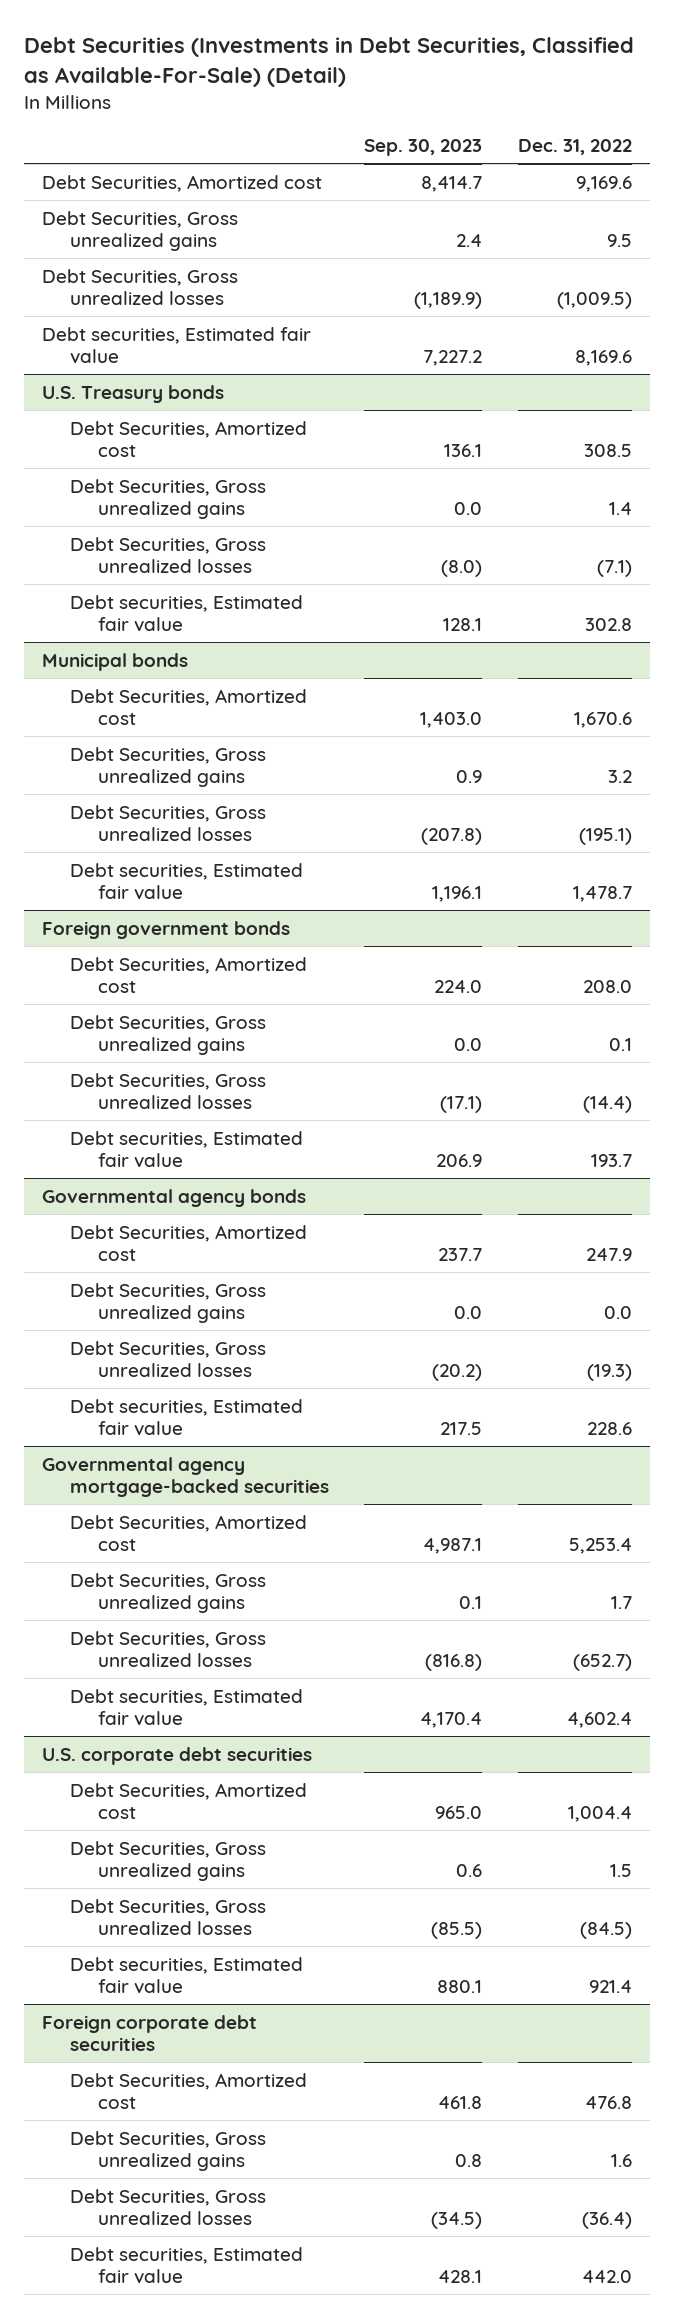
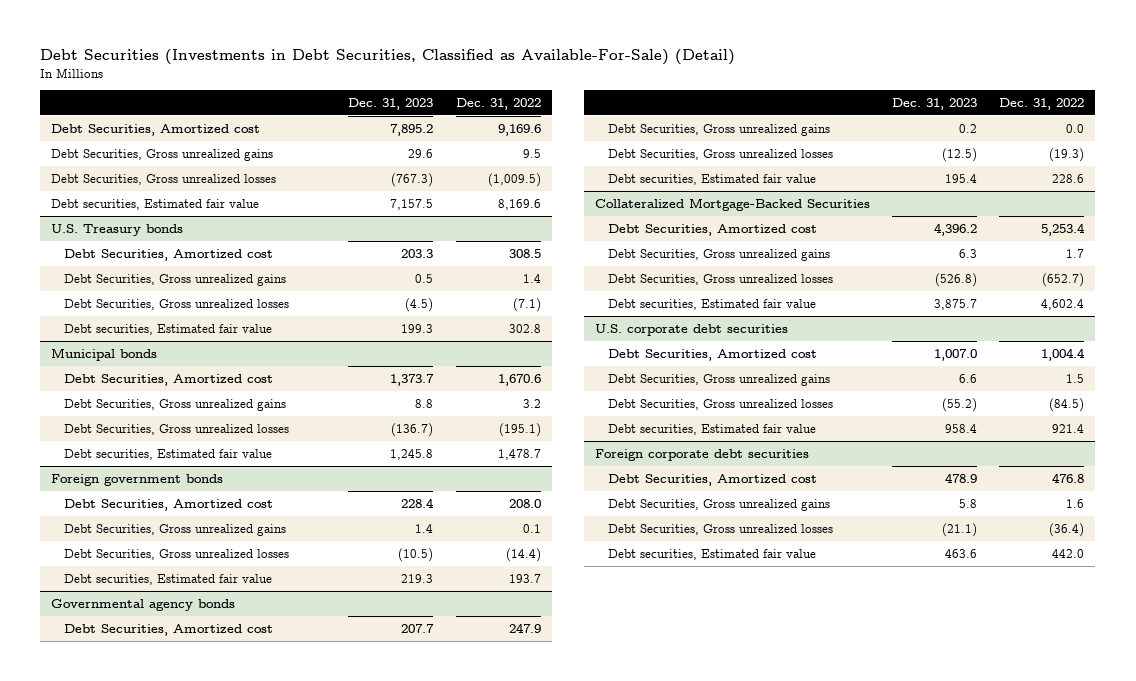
[364,139,483,157] Sep. 30, 2023 -> none
none -> [348,98,434,111] Dec. 31, 2023
[41,1456,329,1497] Governmental agency mortgage-backed securities -> [595,197,871,211] Collateralized Mortgage-Backed Securities

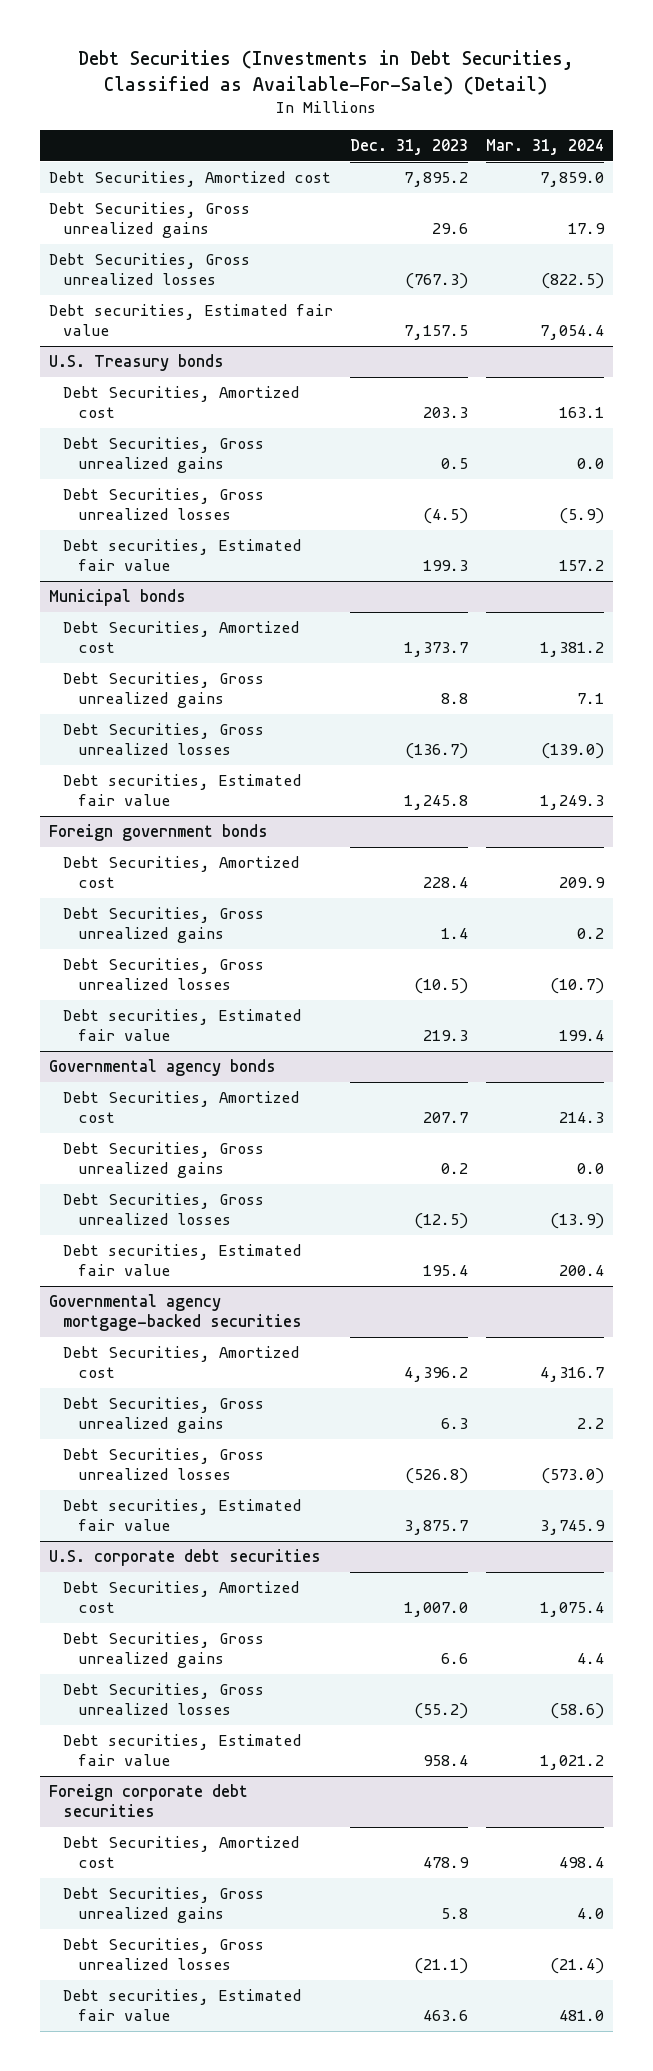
[455,98,541,111] Dec. 31, 2022 -> none
none -> [486,138,605,155] Mar. 31, 2024
[595,197,871,211] Collateralized Mortgage-Backed Securities -> [48,1294,303,1331] Governmental agency mortgage-backed securities

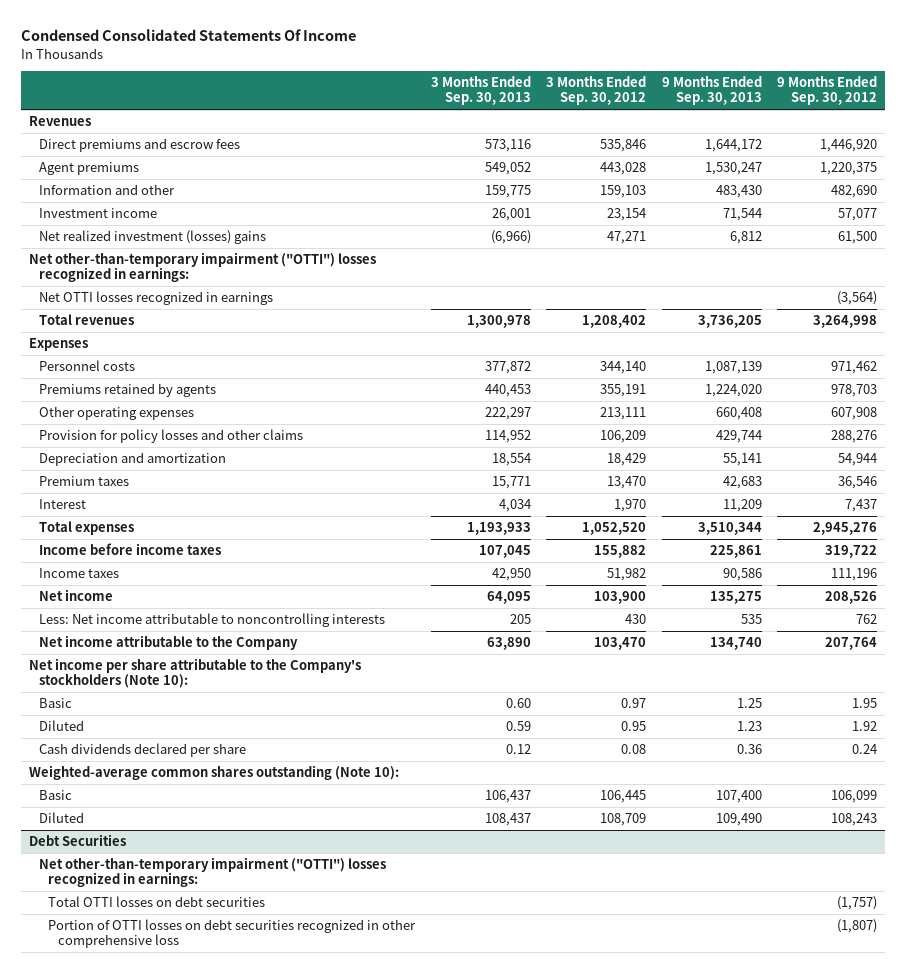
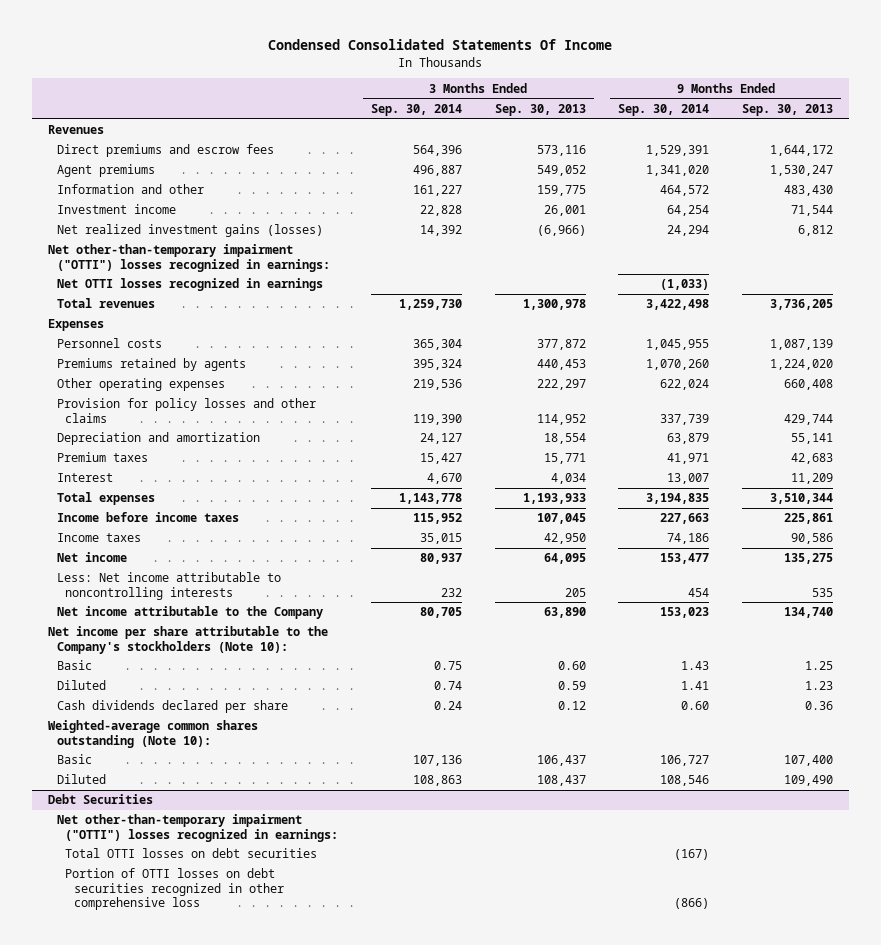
[546,76,647,106] 3 Months Ended Sep. 30, 2012 -> none
[777,76,878,106] 9 Months Ended Sep. 30, 2012 -> none
none -> [371,104,463,117] Sep. 30, 2014
none -> [618,104,710,117] Sep. 30, 2014
[38,229,266,244] Net realized investment (losses) gains -> [56,224,323,238] Net realized investment gains (losses)

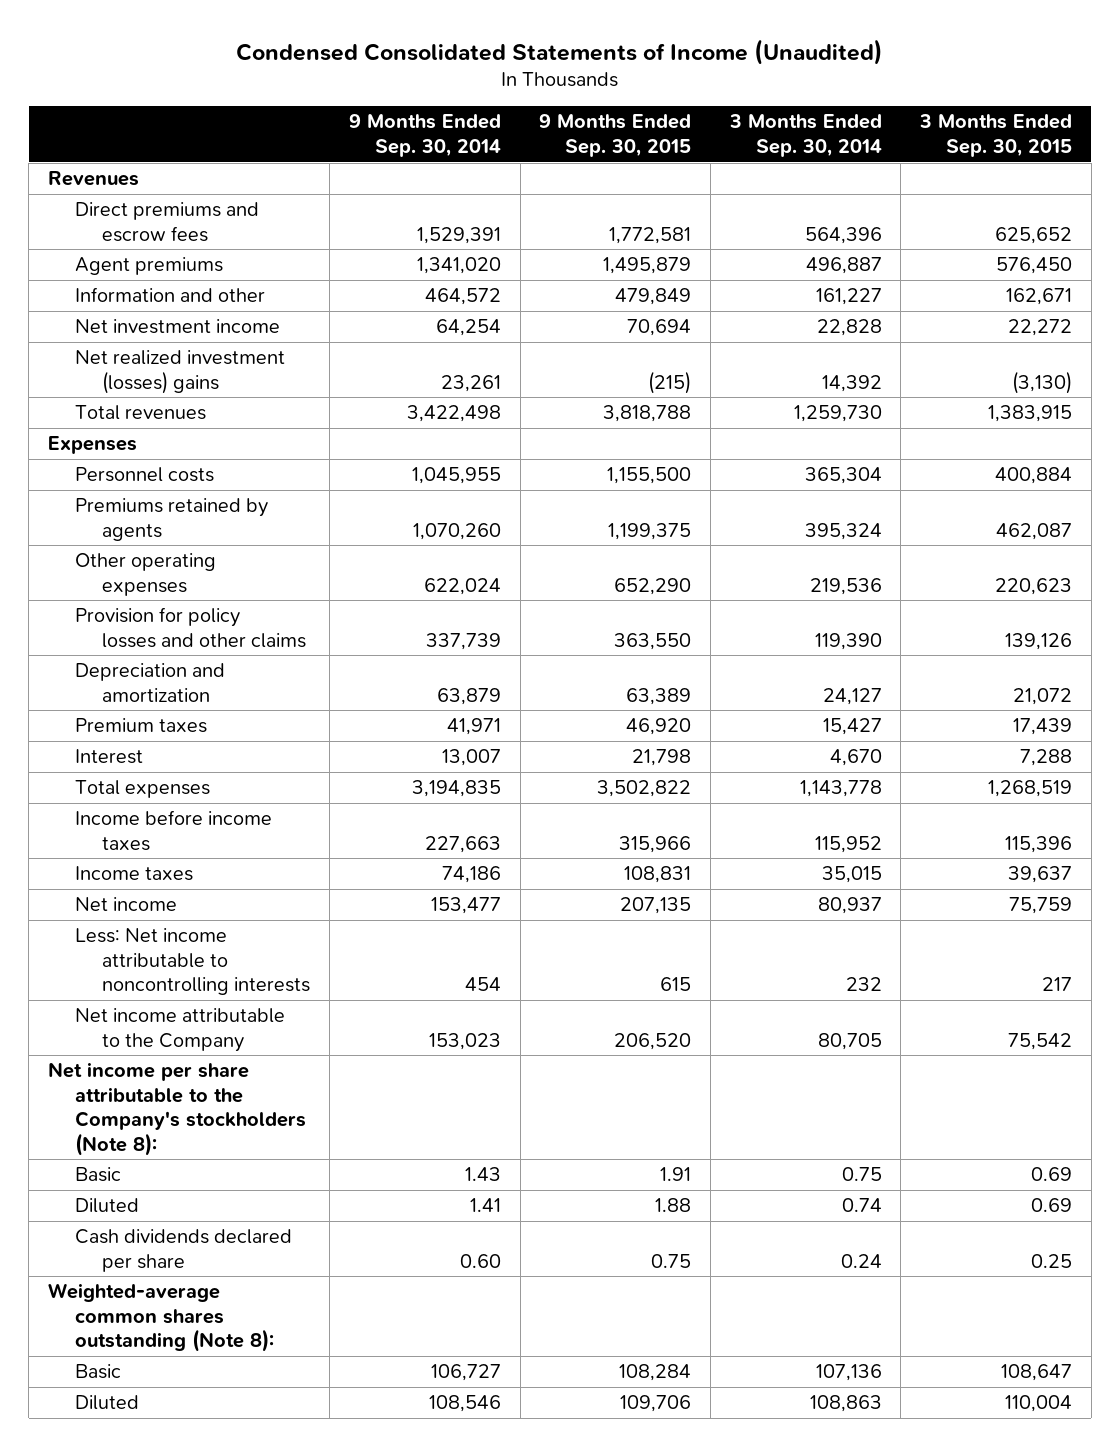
[268,39,613,51] Condensed Consolidated Statements Of Income -> [236,38,884,65] Condensed Consolidated Statements of Income (Unaudited)
[494,104,586,117] Sep. 30, 2013 -> none
[741,104,833,117] Sep. 30, 2013 -> none
none -> [539,114,692,157] 9 Months Ended Sep. 30, 2015
none -> [919,114,1073,157] 3 Months Ended Sep. 30, 2015
[48,244,330,272] Net other-than-temporary impairment ("OTTI") losses recognized in earnings: -> none
[56,278,323,292] Net OTTI losses recognized in earnings -> none
[56,204,176,215] Investment income -> [75,319,281,335] Net investment income
[56,224,323,238] Net realized investment gains (losses) -> [75,350,286,394] Net realized investment (losses) gains
[667,225,710,237] 24,294 -> [440,374,501,392] 23,261
[48,626,329,654] Net income per share attributable to the Company's stockholders (Note 10): -> [47,1062,307,1156] Net income per share attributable to the Company's stockholders (Note 8):
[48,720,259,748] Weighted-average common shares outstanding (Note 10): -> [47,1283,275,1353] Weighted-average common shares outstanding (Note 8):
[48,794,154,805] Debt Securities -> none
[56,814,339,842] Net other-than-temporary impairment ("OTTI") losses recognized in earnings: -> none
[65,848,318,859] Total OTTI losses on debt securities -> none
[65,868,285,911] Portion of OTTI losses on debt securities recognized in other comprehensive loss -> none

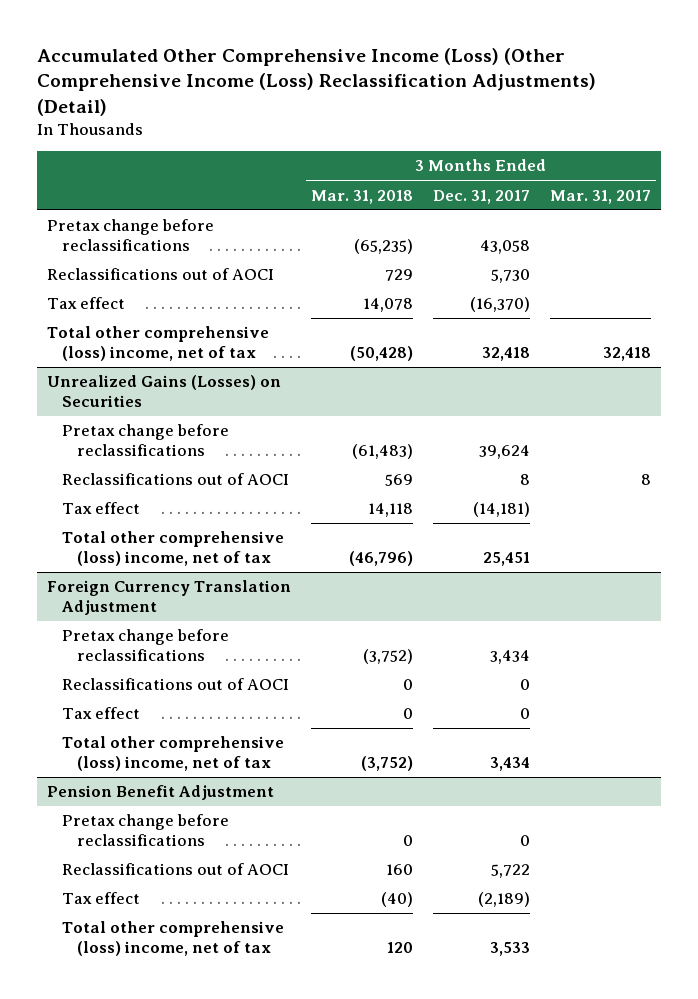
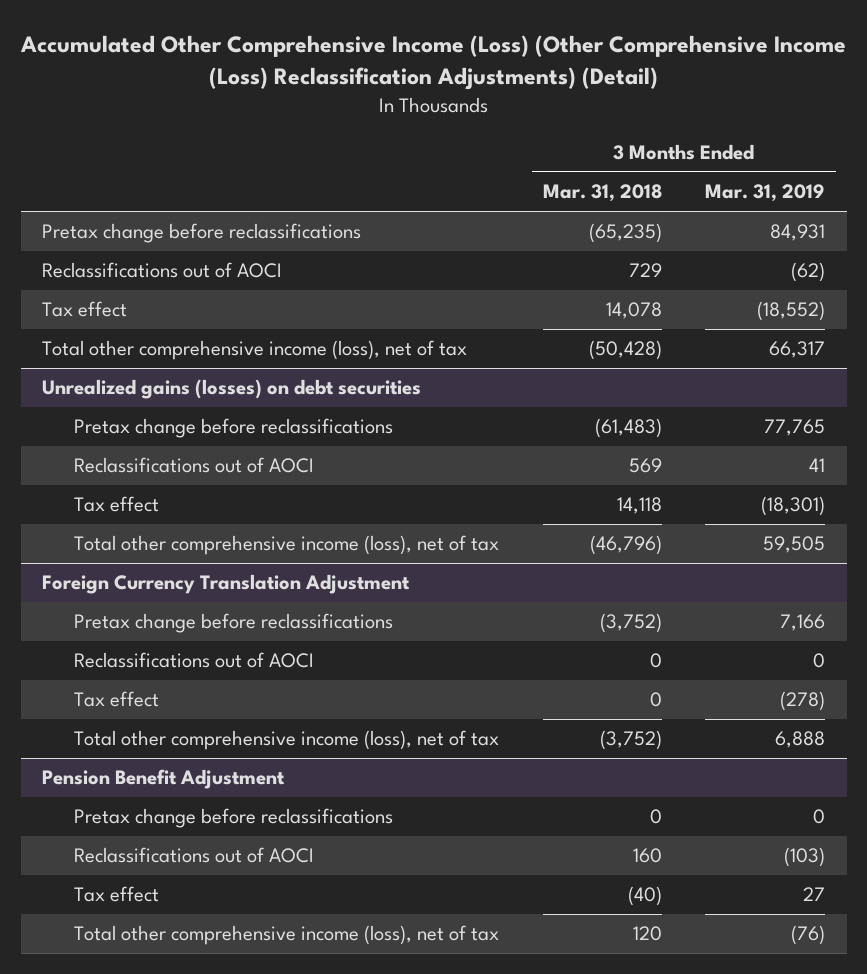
[432,189,530,204] Dec. 31, 2017 -> none
[549,189,651,204] Mar. 31, 2017 -> none
none -> [705,184,826,203] Mar. 31, 2019
[46,326,269,362] Total other comprehensive (loss) income, net of tax -> [42,340,468,361] Total other comprehensive income (loss), net of tax
[46,375,281,408] Unrealized Gains (Losses) on Securities -> [42,379,422,400] Unrealized gains (losses) on debt securities
[61,531,284,567] Total other comprehensive (loss) income, net of tax -> [74,535,500,556] Total other comprehensive income (loss), net of tax
[61,736,284,772] Total other comprehensive (loss) income, net of tax -> [74,730,500,751] Total other comprehensive income (loss), net of tax
[61,921,284,957] Total other comprehensive (loss) income, net of tax -> [74,925,500,946] Total other comprehensive income (loss), net of tax

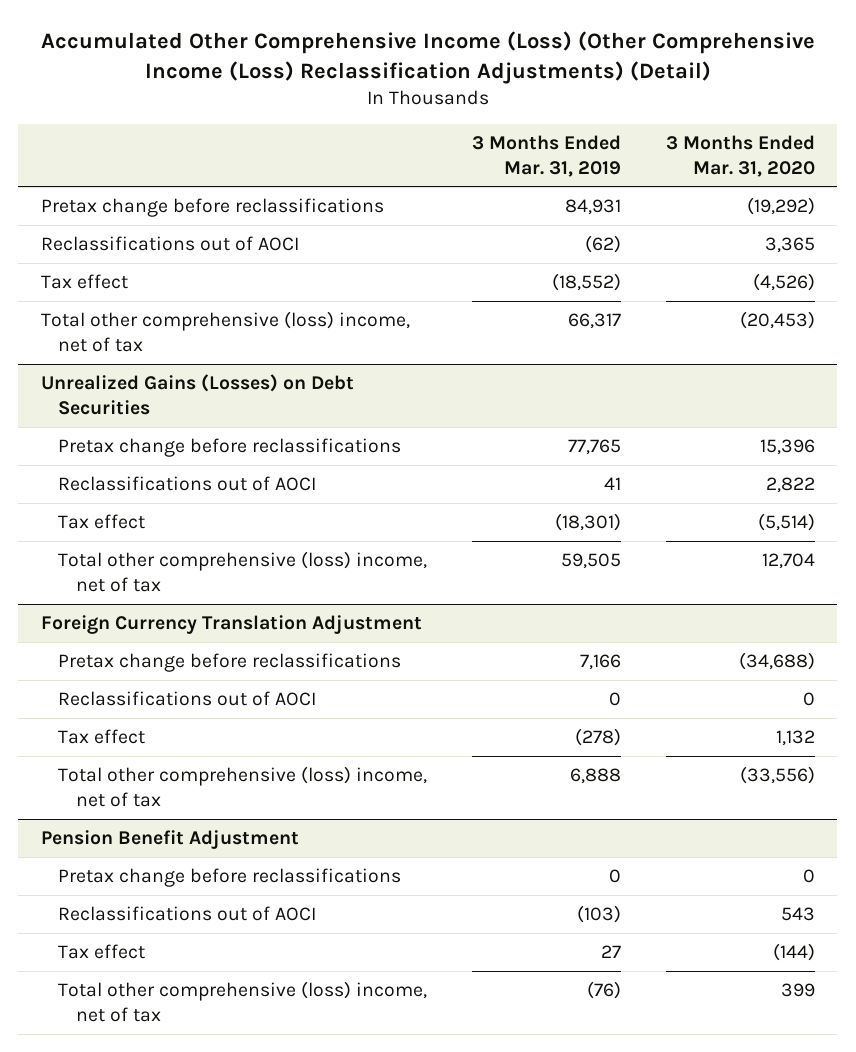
[542,184,662,203] Mar. 31, 2018 -> none
none -> [665,134,815,177] 3 Months Ended Mar. 31, 2020
[42,340,468,361] Total other comprehensive income (loss), net of tax -> [40,311,410,352] Total other comprehensive (loss) income, net of tax
[42,379,422,400] Unrealized gains (losses) on debt securities -> [40,374,354,415] Unrealized Gains (Losses) on Debt Securities
[74,535,500,556] Total other comprehensive income (loss), net of tax -> [58,551,428,592] Total other comprehensive (loss) income, net of tax
[74,730,500,751] Total other comprehensive income (loss), net of tax -> [58,766,428,807] Total other comprehensive (loss) income, net of tax
[74,925,500,946] Total other comprehensive income (loss), net of tax -> [58,981,428,1022] Total other comprehensive (loss) income, net of tax

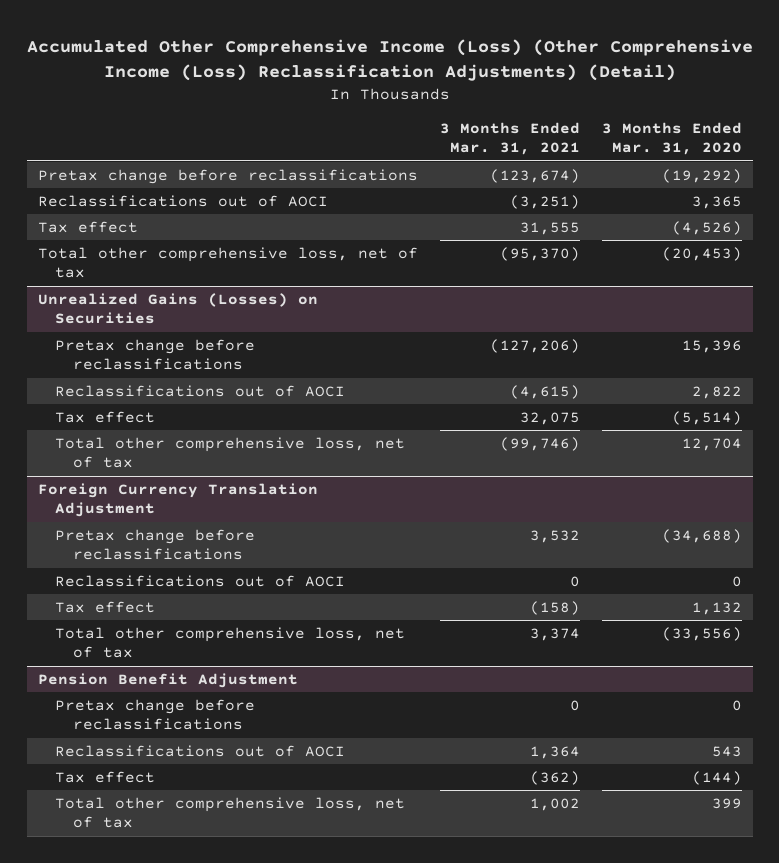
[472,134,622,177] 3 Months Ended Mar. 31, 2019 -> none
none -> [439,122,580,156] 3 Months Ended Mar. 31, 2021
[40,311,410,352] Total other comprehensive (loss) income, net of tax -> [37,246,418,279] Total other comprehensive loss, net of tax
[40,374,354,415] Unrealized Gains (Losses) on Debt Securities -> [37,292,318,325] Unrealized Gains (Losses) on Securities
[58,551,428,592] Total other comprehensive (loss) income, net of tax -> [55,436,406,469] Total other comprehensive loss, net of tax
[58,766,428,807] Total other comprehensive (loss) income, net of tax -> [55,626,406,659] Total other comprehensive loss, net of tax
[58,981,428,1022] Total other comprehensive (loss) income, net of tax -> [55,796,406,829] Total other comprehensive loss, net of tax

